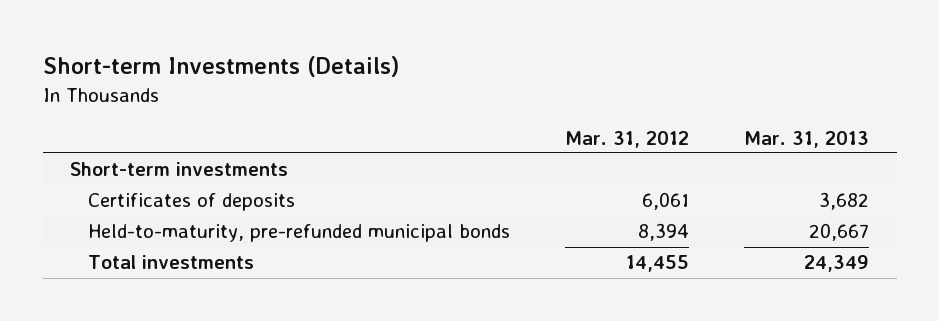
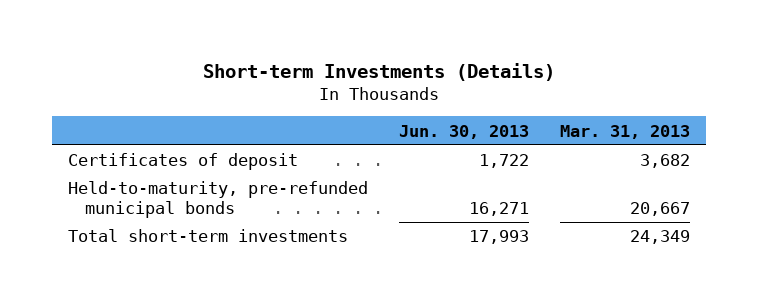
[564,130,689,148] Mar. 31, 2012 -> none
none -> [398,124,529,139] Jun. 30, 2013
[70,162,289,177] Short-term investments -> none
[87,193,295,212] Certificates of deposits -> [67,153,298,171] Certificates of deposit
[87,255,254,270] Total investments -> [67,229,348,243] Total short-term investments

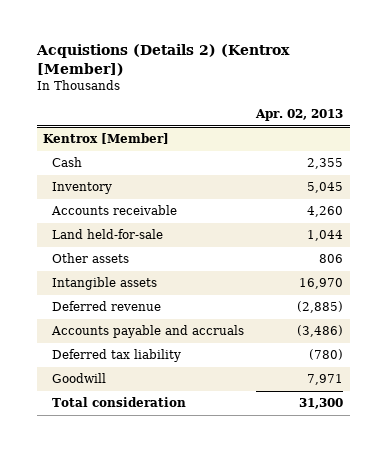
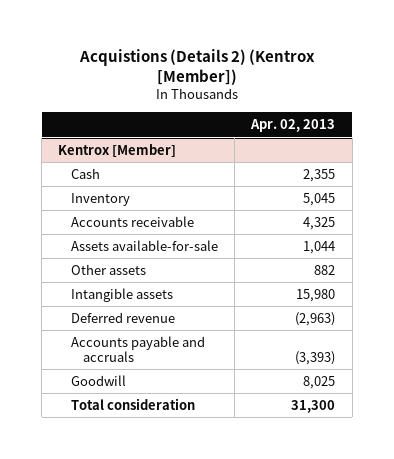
[51,349,181,363] Deferred tax liability -> none
[307,206,344,218] 4,260 -> [303,216,336,230] 4,325
[51,229,163,240] Land held-for-sale -> [70,239,218,251] Assets available-for-sale
[319,254,344,264] 806 -> [314,264,336,275] 882
[299,278,344,290] 16,970 -> [296,288,336,302] 15,980
[297,301,344,314] (2,885) -> [295,311,336,326] (2,963)
[297,325,344,338] (3,486) -> [295,351,336,366] (3,393)
[307,374,344,386] 7,971 -> [303,375,336,389] 8,025

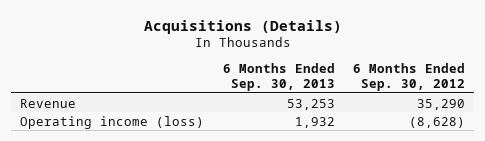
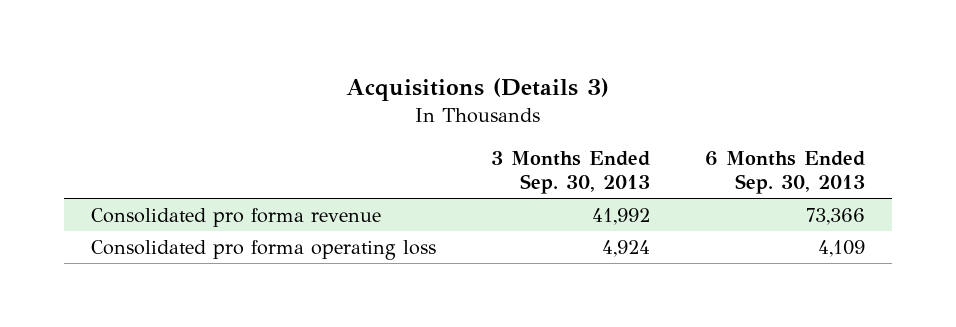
[143,19,342,34] Acquisitions (Details) -> [345,77,609,101] Acquisitions (Details 3)
[353,63,466,92] 6 Months Ended Sep. 30, 2012 -> none
none -> [490,151,650,195] 3 Months Ended Sep. 30, 2013
[20,98,77,108] Revenue -> [90,207,381,227] Consolidated pro forma revenue
[286,98,335,110] 53,253 -> [805,207,865,225] 73,366
[20,115,205,129] Operating income (loss) -> [90,239,436,260] Consolidated pro forma operating loss
[294,116,335,128] 1,932 -> [817,239,865,257] 4,109

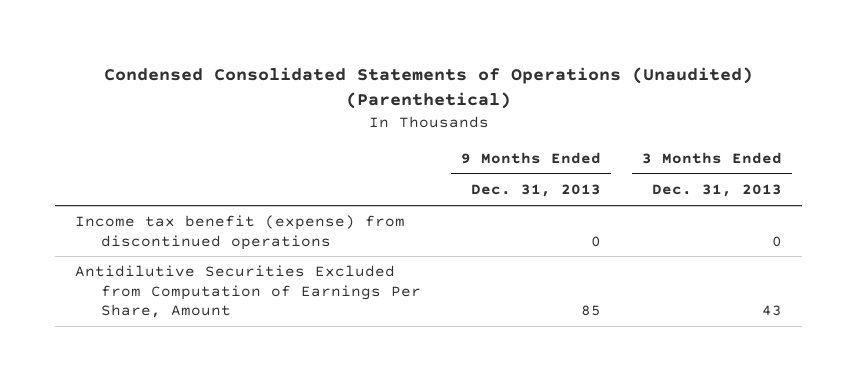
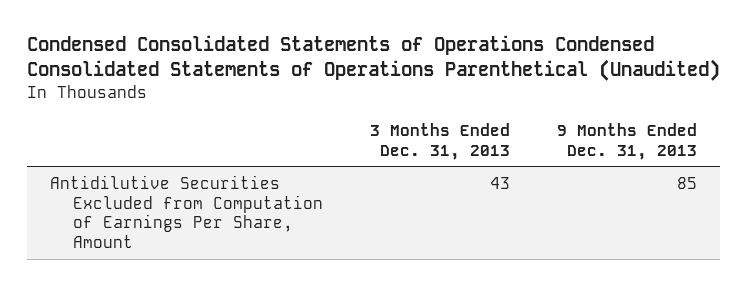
[103,67,753,110] Condensed Consolidated Statements of Operations (Unaudited) (Parenthetical) -> [26,35,720,82] Condensed Consolidated Statements of Operations Condensed Consolidated Statements of Operations Parenthetical (Unaudited)
[75,215,406,250] Income tax benefit (expense) from discontinued operations -> none

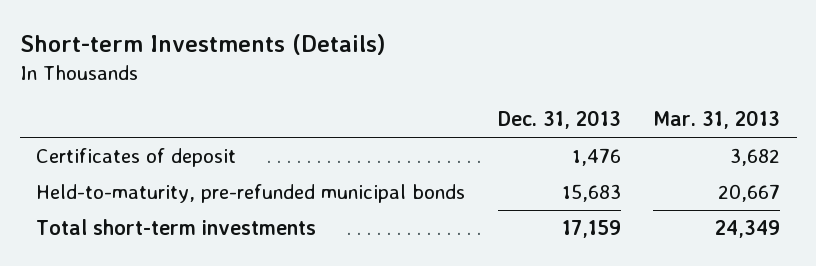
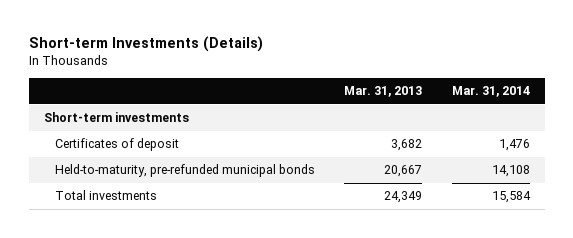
[497,110,621,130] Dec. 31, 2013 -> none
none -> [451,86,530,98] Mar. 31, 2014
none -> [43,112,189,123] Short-term investments
[36,219,317,236] Total short-term investments -> [54,190,157,201] Total investments

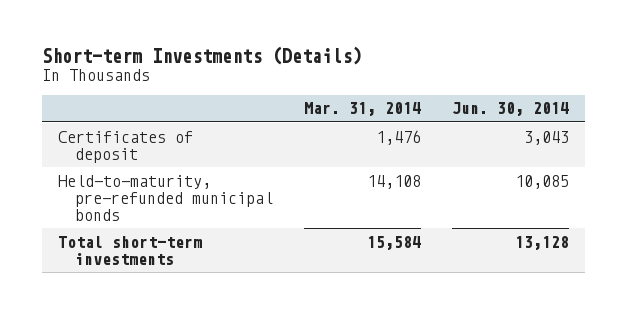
[344,86,423,98] Mar. 31, 2013 -> none
none -> [452,102,570,117] Jun. 30, 2014
[43,112,189,123] Short-term investments -> none
[54,190,157,201] Total investments -> [57,235,202,265] Total short-term investments

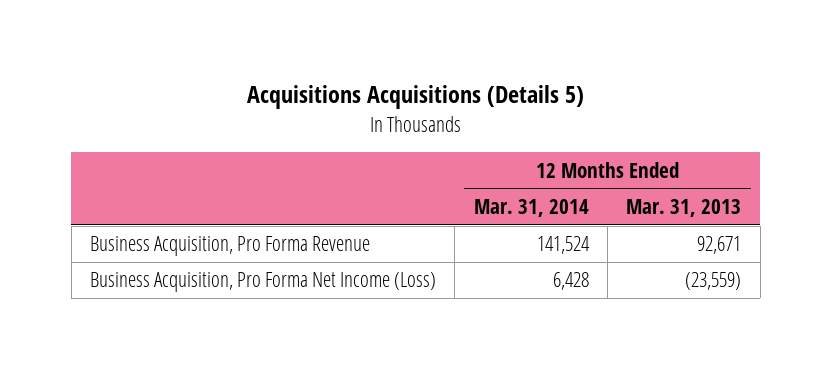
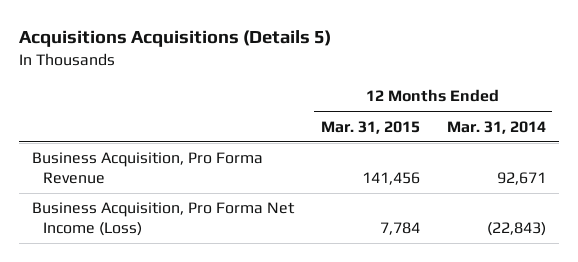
[626,198,742,217] Mar. 31, 2013 -> none
none -> [320,120,420,134] Mar. 31, 2015
[536,236,590,255] 141,524 -> [496,172,546,186] 92,671
[552,272,589,291] 6,428 -> [486,222,546,237] (22,843)

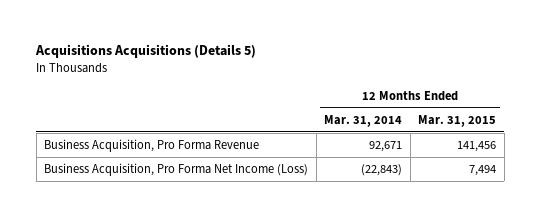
[379,222,420,236] 7,784 -> [469,164,497,176] 7,494

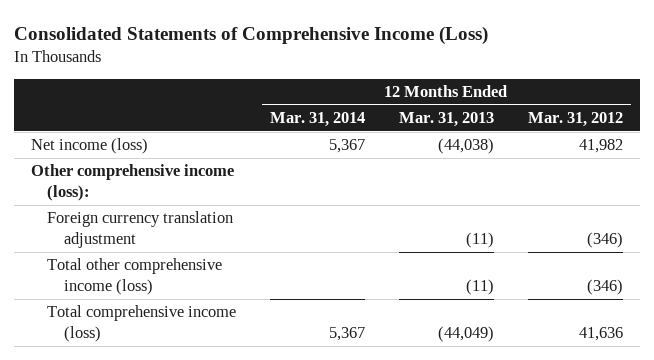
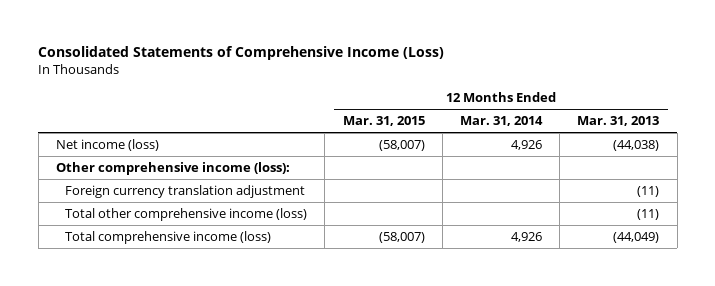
[527,112,623,128] Mar. 31, 2012 -> none
none -> [342,116,425,127] Mar. 31, 2015
[329,139,366,154] 5,367 -> [511,139,543,150] 4,926
[329,327,366,342] 5,367 -> [511,231,543,242] 4,926

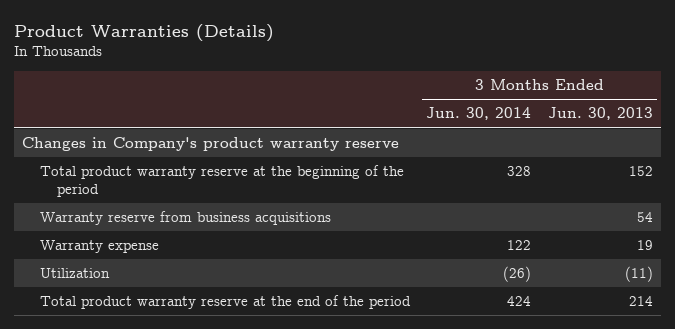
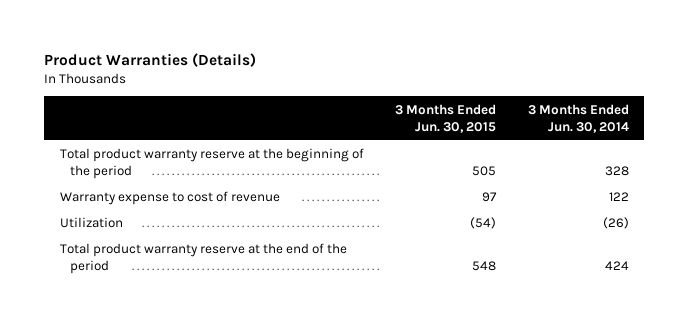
[547,107,653,121] Jun. 30, 2013 -> none
none -> [395,103,497,133] 3 Months Ended Jun. 30, 2015
[22,137,400,152] Changes in Company's product warranty reserve -> none
[39,211,331,226] Warranty reserve from business acquisitions -> none
[39,240,159,254] Warranty expense -> [59,191,280,206] Warranty expense to cost of revenue

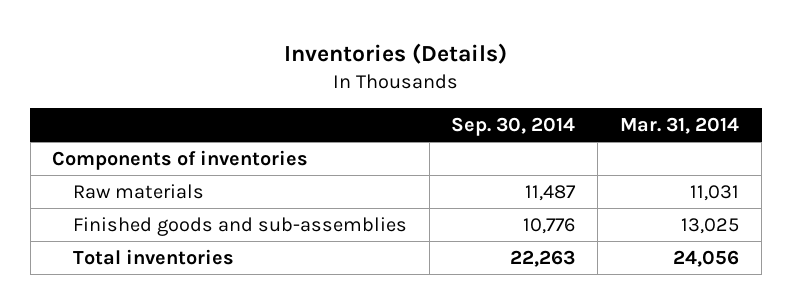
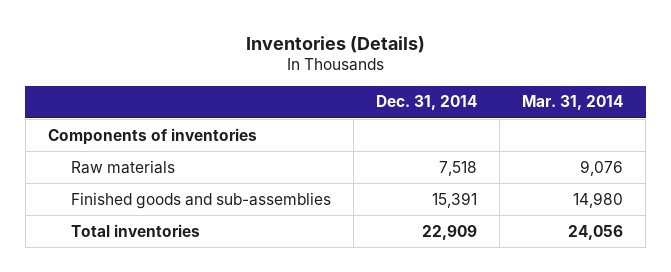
[451,117,576,137] Sep. 30, 2014 -> none
none -> [376,95,478,111] Dec. 31, 2014
[690,184,740,201] 11,031 -> [580,159,624,176] 9,076
[681,217,740,234] 13,025 -> [573,191,624,208] 14,980

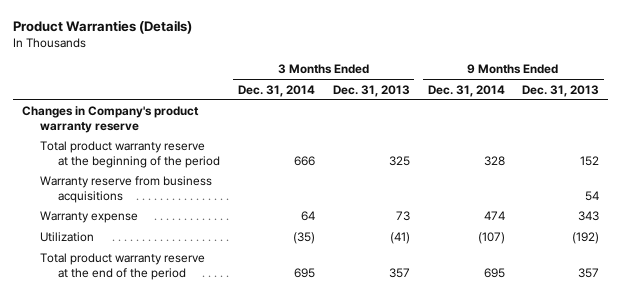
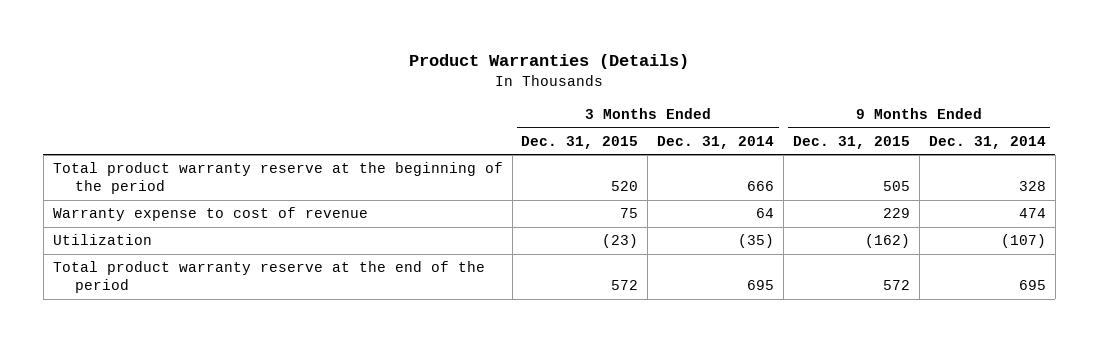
[332,84,410,97] Dec. 31, 2013 -> none
[522,84,600,97] Dec. 31, 2013 -> none
none -> [521,135,639,149] Dec. 31, 2015
none -> [792,135,910,149] Dec. 31, 2015
[21,106,199,133] Changes in Company's product warranty reserve -> none
[39,176,212,203] Warranty reserve from business acquisitions -> none
[39,211,138,224] Warranty expense -> [52,207,368,222] Warranty expense to cost of revenue

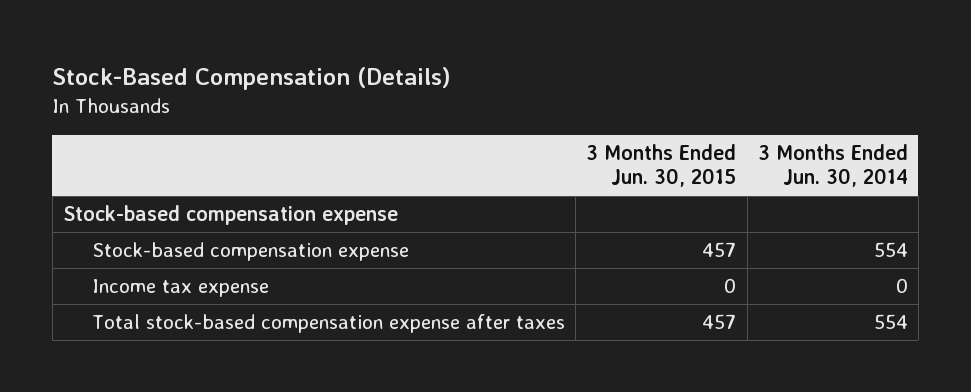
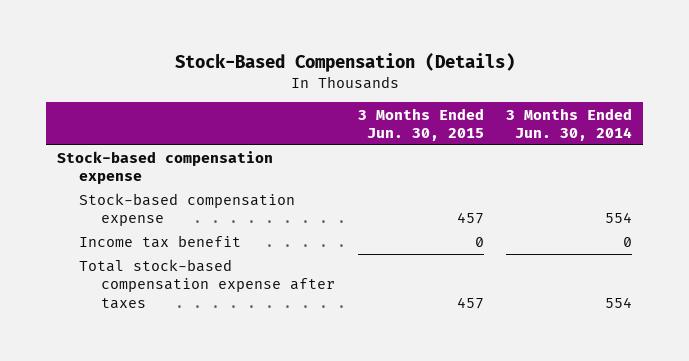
[92,279,270,298] Income tax expense -> [79,235,242,249] Income tax benefit

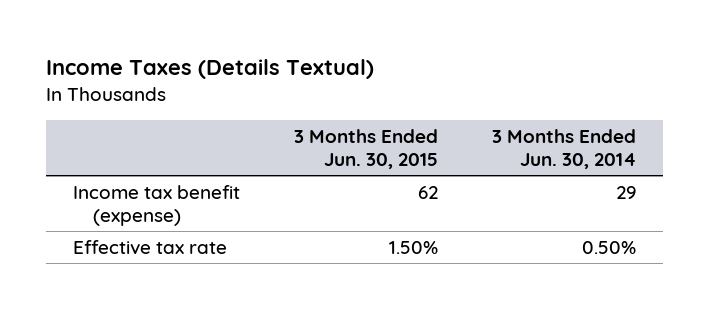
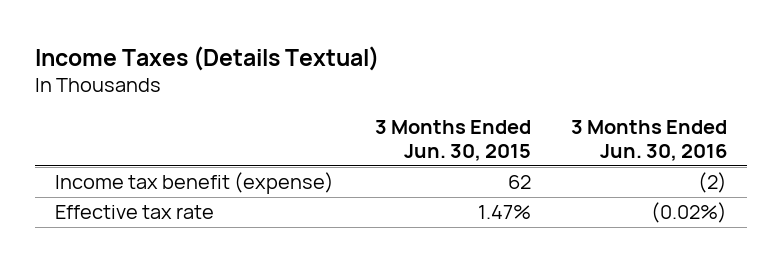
[492,128,637,170] 3 Months Ended Jun. 30, 2014 -> none
none -> [570,120,727,161] 3 Months Ended Jun. 30, 2016
[388,240,438,254] 1.50% -> [477,205,531,220] 1.47%

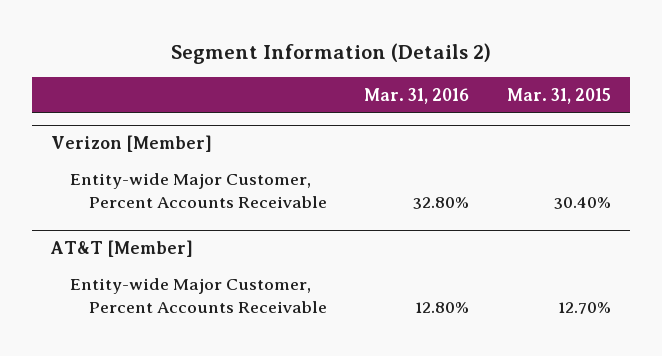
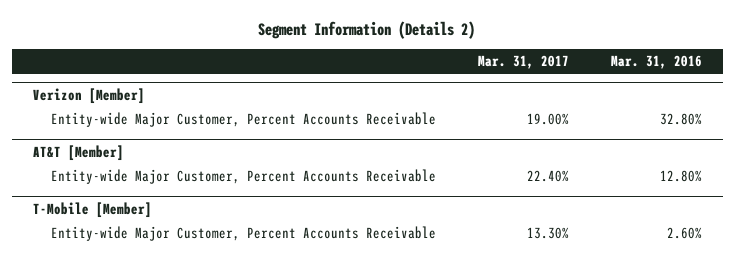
[507,87,612,104] Mar. 31, 2015 -> none
none -> [477,55,569,70] Mar. 31, 2017
none -> [33,201,153,218] T-Mobile [Member]
none -> [50,226,436,242] Entity-wide Major Customer, Percent Accounts Receivable

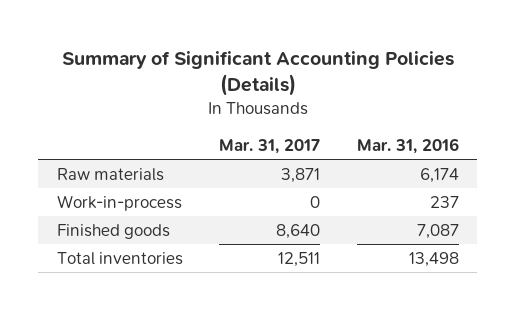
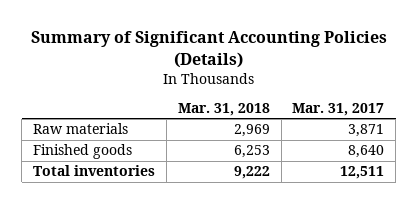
[357,138,460,155] Mar. 31, 2016 -> none
none -> [177,102,270,116] Mar. 31, 2018
[56,194,182,211] Work-in-process -> none

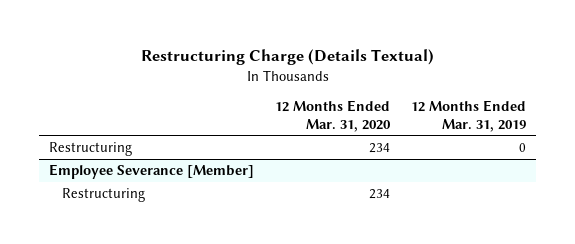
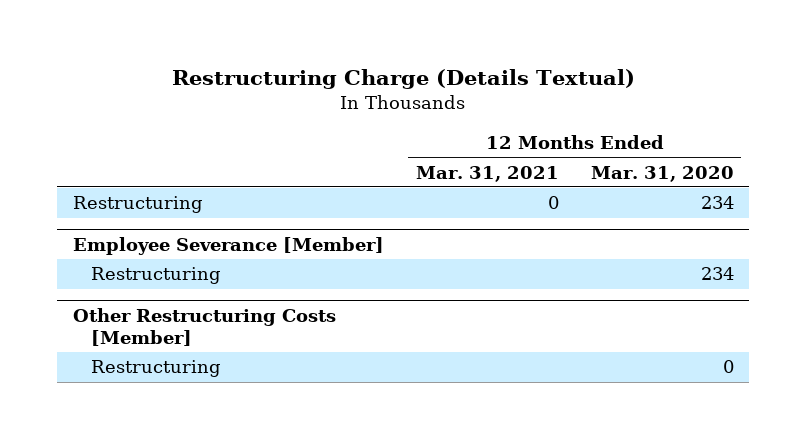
[410,100,526,132] 12 Months Ended Mar. 31, 2019 -> none
none -> [415,165,559,182] Mar. 31, 2021
none -> [73,307,337,347] Other Restructuring Costs [Member]
none -> [91,360,222,378] Restructuring

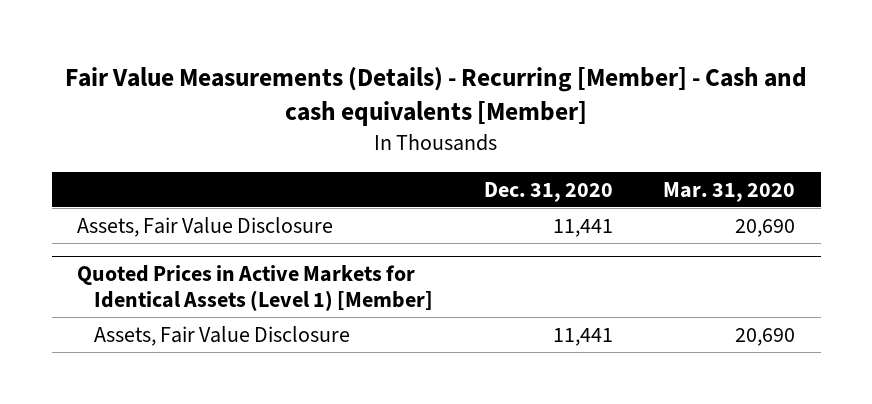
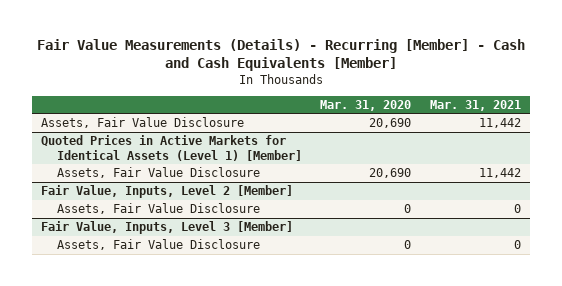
[65,67,808,127] Fair Value Measurements (Details) - Recurring [Member] - Cash and cash equivalents [Member] -> [36,39,525,72] Fair Value Measurements (Details) - Recurring [Member] - Cash and Cash Equivalents [Member]
[483,181,613,202] Dec. 31, 2020 -> none
none -> [429,99,521,111] Mar. 31, 2021
none -> [41,185,294,199] Fair Value, Inputs, Level 2 [Member]
none -> [57,203,261,215] Assets, Fair Value Disclosure
none -> [41,221,294,235] Fair Value, Inputs, Level 3 [Member]
none -> [57,239,261,251] Assets, Fair Value Disclosure

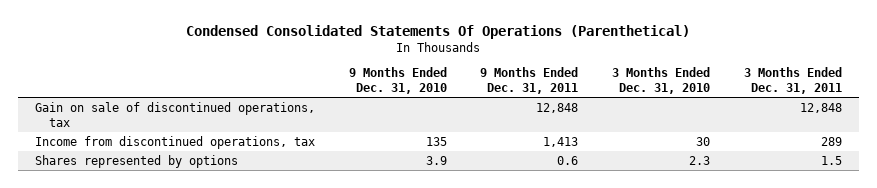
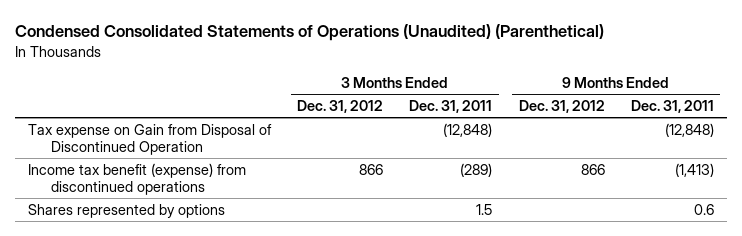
[186,25,691,40] Condensed Consolidated Statements Of Operations (Parenthetical) -> [14,24,604,42] Condensed Consolidated Statements of Operations (Unaudited) (Parenthetical)
[348,67,447,95] 9 Months Ended Dec. 31, 2010 -> none
[612,67,711,95] 3 Months Ended Dec. 31, 2010 -> none
none -> [297,99,384,113] Dec. 31, 2012
none -> [518,99,605,113] Dec. 31, 2012
[34,101,315,127] Gain on sale of discontinued operations, tax -> [28,123,273,155] Tax expense on Gain from Disposal of Discontinued Operation
[536,102,579,113] 12,848 -> [664,122,714,137] (12,848)
[799,102,842,113] 12,848 -> [443,122,493,137] (12,848)
[34,135,315,149] Income from discontinued operations, tax -> [28,162,247,195] Income tax benefit (expense) from discontinued operations
[543,136,579,147] 1,413 -> [674,162,714,177] (1,413)
[820,136,842,146] 289 -> [460,162,493,177] (289)

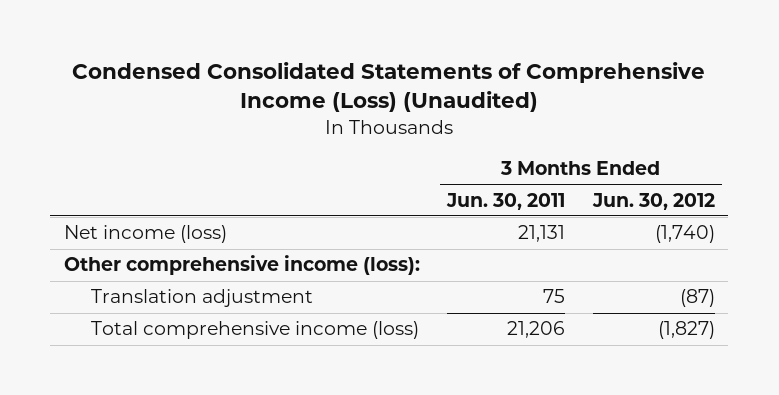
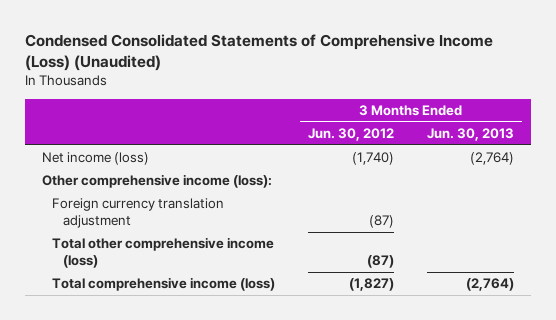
[446,192,566,210] Jun. 30, 2011 -> none
none -> [427,128,515,142] Jun. 30, 2013
[90,289,313,308] Translation adjustment -> [52,198,225,229] Foreign currency translation adjustment
none -> [52,237,275,269] Total other comprehensive income (loss)

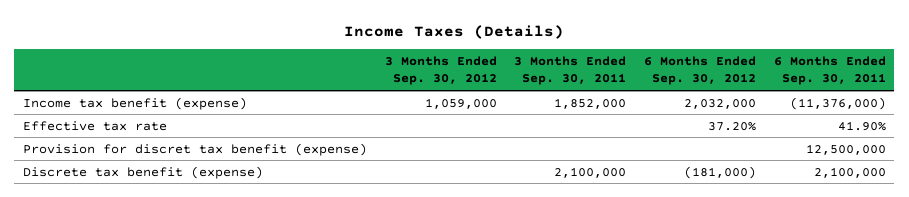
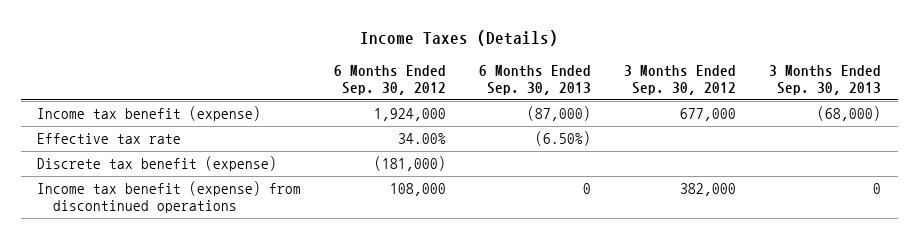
[514,56,627,86] 3 Months Ended Sep. 30, 2011 -> none
[773,56,886,86] 6 Months Ended Sep. 30, 2011 -> none
none -> [479,64,592,96] 6 Months Ended Sep. 30, 2013
none -> [769,64,882,96] 3 Months Ended Sep. 30, 2013
[23,142,368,156] Provision for discret tax benefit (expense) -> none
[424,97,497,109] 1,059,000 -> [680,107,737,121] 677,000
[684,98,757,109] 2,032,000 -> [374,107,447,121] 1,924,000
[708,121,757,131] 37.20% -> [398,132,447,144] 34.00%
none -> [37,180,302,214] Income tax benefit (expense) from discontinued operations

